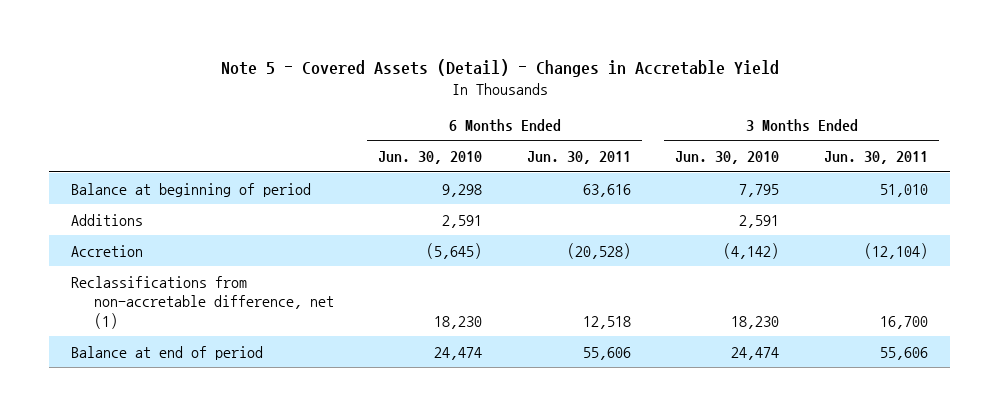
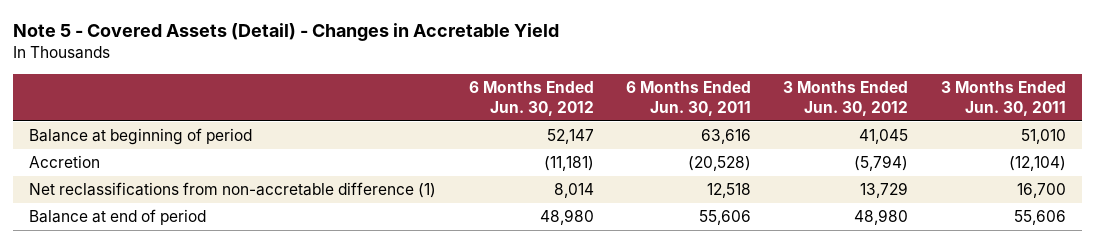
[378,151,483,165] Jun. 30, 2010 -> none
[675,151,780,165] Jun. 30, 2010 -> none
none -> [468,81,594,116] 6 Months Ended Jun. 30, 2012
none -> [783,81,909,116] 3 Months Ended Jun. 30, 2012
[71,213,144,226] Additions -> none
[71,275,334,329] Reclassifications from non-accretable difference, net (1) -> [29,182,437,199] Net reclassifications from non-accretable difference (1)

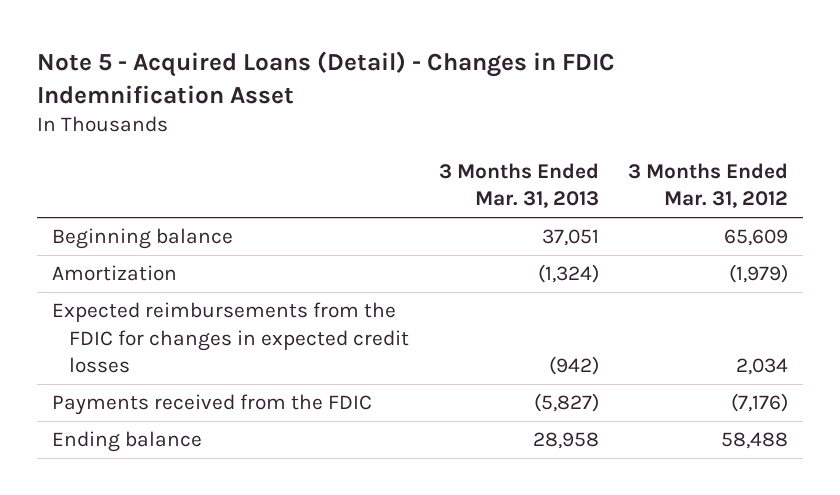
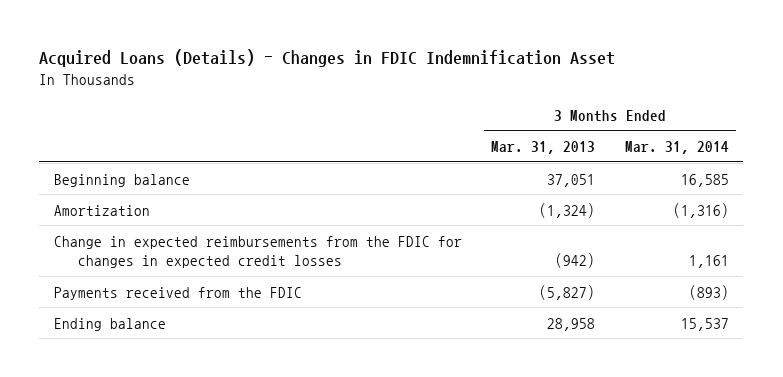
[37,50,616,104] Note 5 - Acquired Loans (Detail) - Changes in FDIC Indemnification Asset -> [39,49,616,68] Acquired Loans (Details) - Changes in FDIC Indemnification Asset
[628,162,789,209] 3 Months Ended Mar. 31, 2012 -> none
none -> [624,140,729,154] Mar. 31, 2014
[52,302,409,374] Expected reimbursements from the FDIC for changes in expected credit losses -> [54,235,463,269] Change in expected reimbursements from the FDIC for changes in expected credit losses

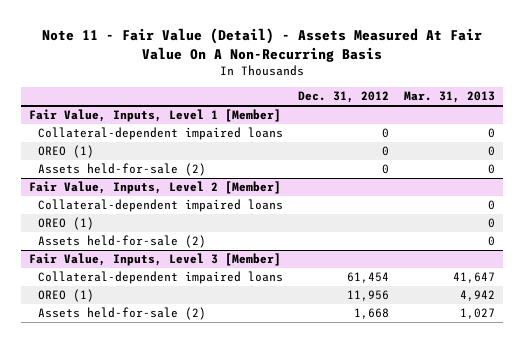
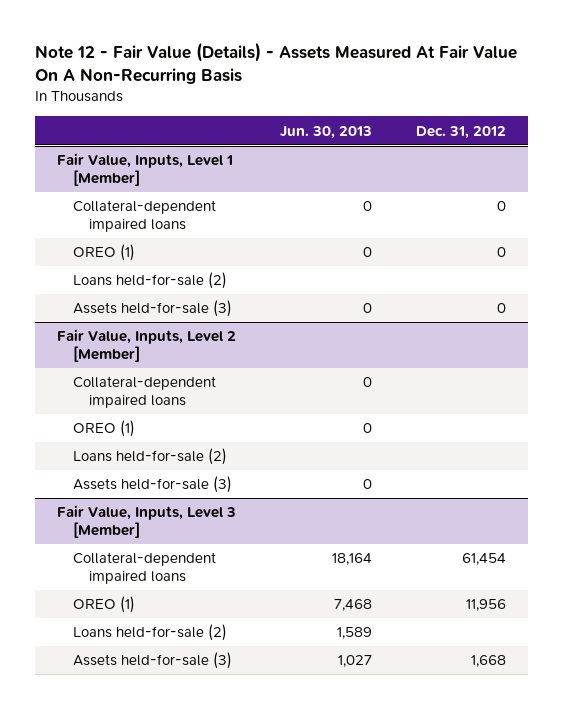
[42,28,483,62] Note 11 - Fair Value (Detail) - Assets Measured At Fair Value On A Non-Recurring Basis -> [34,41,517,85] Note 12 - Fair Value (Details) - Assets Measured At Fair Value On A Non-Recurring Basis
[404,91,496,104] Mar. 31, 2013 -> none
none -> [279,125,372,139] Jun. 30, 2013
none -> [73,272,228,290] Loans held-for-sale (2)
[37,163,206,177] Assets held-for-sale (2) -> [73,300,233,318] Assets held-for-sale (3)
none -> [73,448,228,466] Loans held-for-sale (2)
[37,235,206,249] Assets held-for-sale (2) -> [73,476,233,494] Assets held-for-sale (3)
none -> [73,624,228,642] Loans held-for-sale (2)
[37,307,206,321] Assets held-for-sale (2) -> [73,652,233,670] Assets held-for-sale (3)

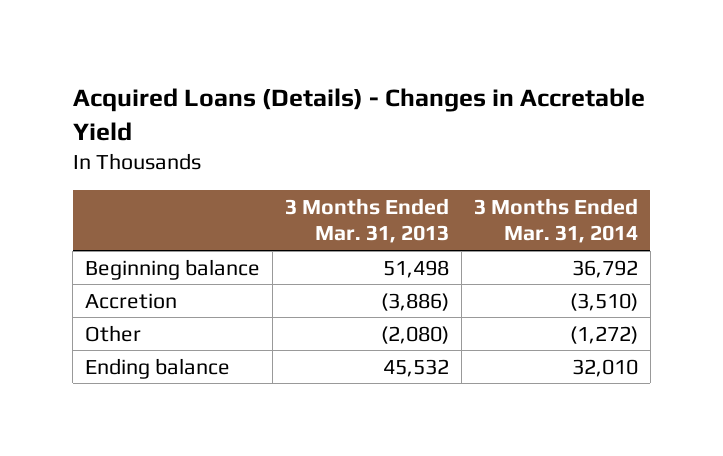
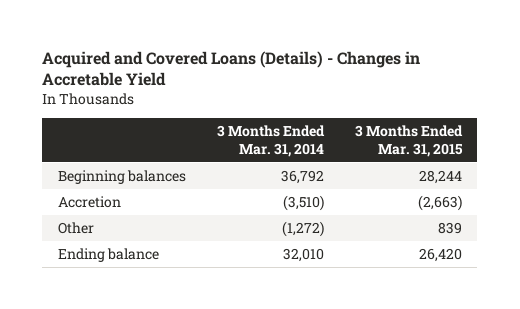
[72,88,645,141] Acquired Loans (Details) - Changes in Accretable Yield -> [42,50,421,87] Acquired and Covered Loans (Details) - Changes in Accretable Yield
[284,198,449,244] 3 Months Ended Mar. 31, 2013 -> none
none -> [354,125,463,157] 3 Months Ended Mar. 31, 2015
[84,258,260,280] Beginning balance -> [57,170,186,185] Beginning balances

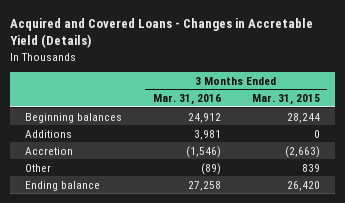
[42,50,421,87] Acquired and Covered Loans (Details) - Changes in Accretable Yield -> [10,17,314,49] Acquired and Covered Loans - Changes in Accretable Yield (Details)
[216,125,325,157] 3 Months Ended Mar. 31, 2014 -> none
none -> [152,93,221,105] Mar. 31, 2016
none -> [25,129,73,138] Additions

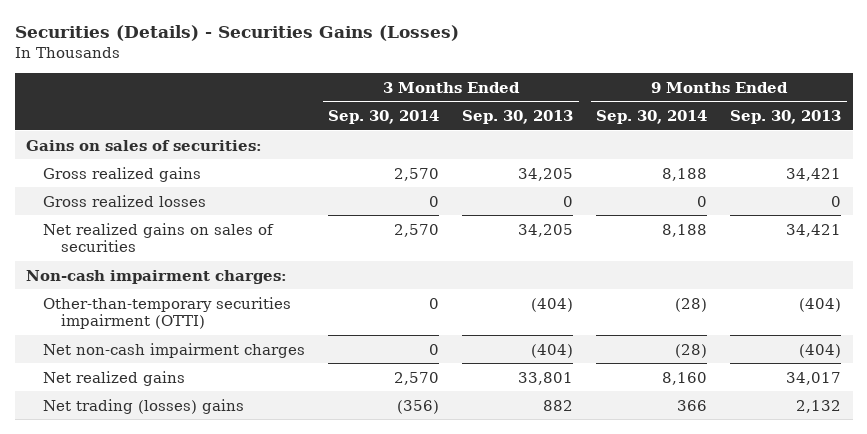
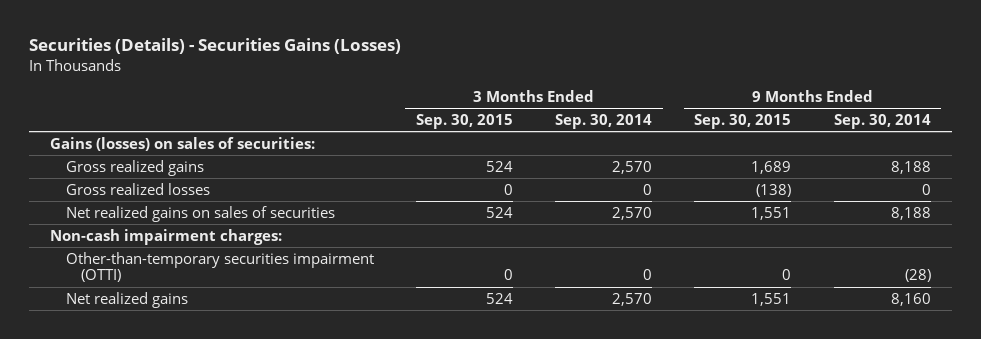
[462,110,574,125] Sep. 30, 2013 -> none
[730,110,842,125] Sep. 30, 2013 -> none
none -> [416,113,514,129] Sep. 30, 2015
none -> [694,113,792,129] Sep. 30, 2015
[26,139,263,151] Gains on sales of securities: -> [50,136,316,151] Gains (losses) on sales of securities:
[43,342,306,358] Net non-cash impairment charges -> none
[43,398,245,414] Net trading (losses) gains -> none

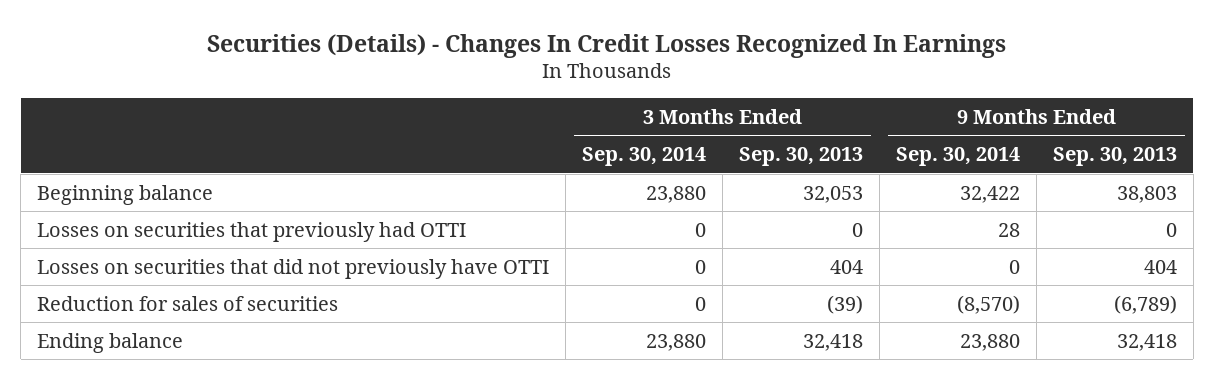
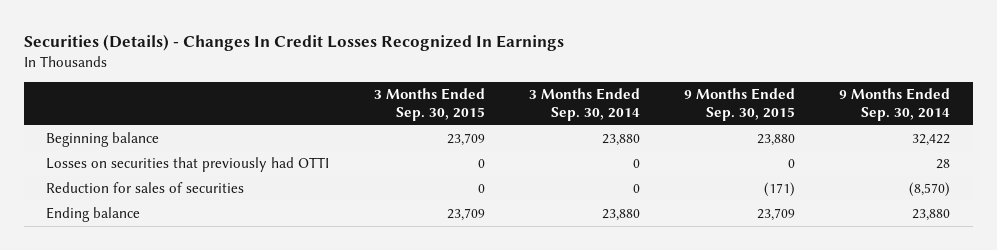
[739,147,864,167] Sep. 30, 2013 -> none
[1052,147,1177,167] Sep. 30, 2013 -> none
none -> [373,88,485,122] 3 Months Ended Sep. 30, 2015
none -> [684,88,796,122] 9 Months Ended Sep. 30, 2015
[37,258,550,279] Losses on securities that did not previously have OTTI -> none

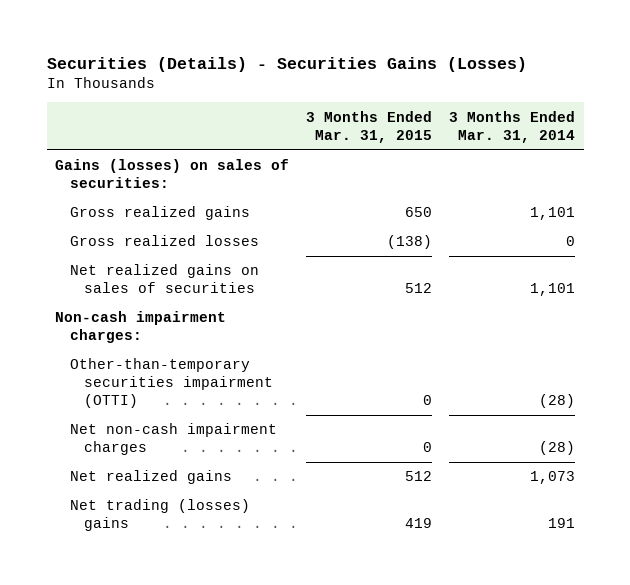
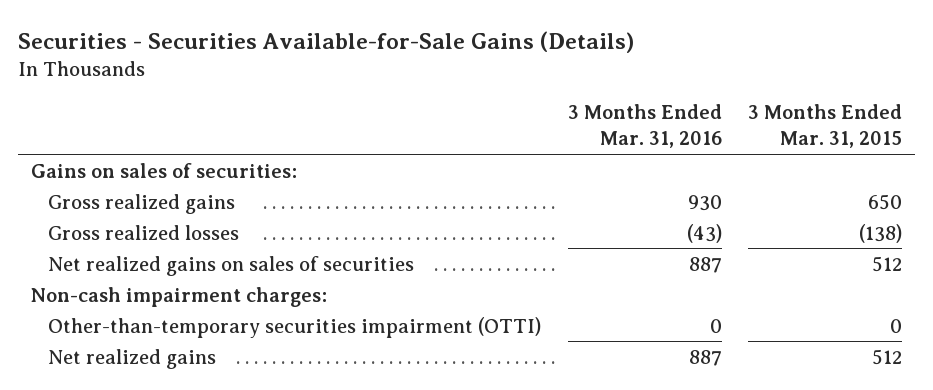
[46,56,527,72] Securities (Details) - Securities Gains (Losses) -> [18,31,635,54] Securities - Securities Available-for-Sale Gains (Details)
[449,110,576,143] 3 Months Ended Mar. 31, 2014 -> none
none -> [567,104,722,149] 3 Months Ended Mar. 31, 2016
[55,159,290,189] Gains (losses) on sales of securities: -> [31,162,298,178] Gains on sales of securities:
[69,423,277,456] Net non-cash impairment charges -> none
[69,499,250,532] Net trading (losses) gains -> none

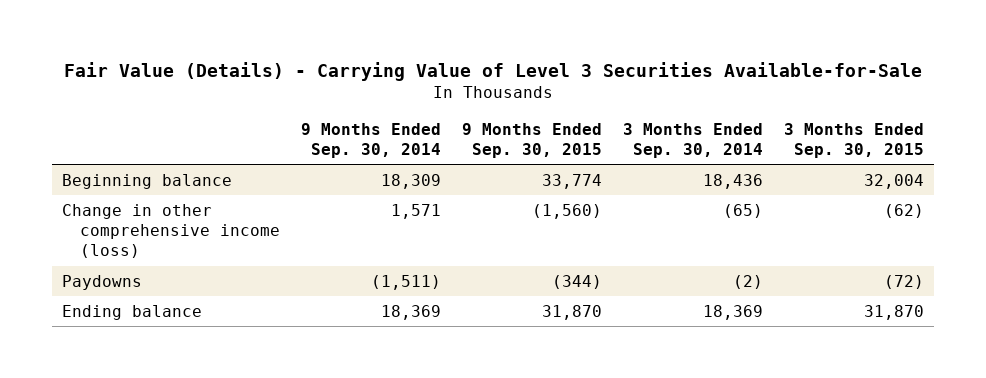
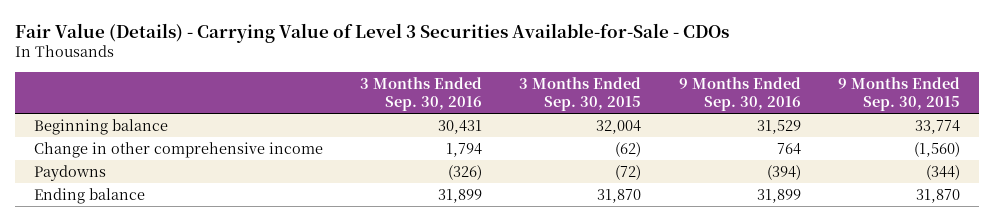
[63,61,922,81] Fair Value (Details) - Carrying Value of Level 3 Securities Available-for-Sale -> [14,22,729,43] Fair Value (Details) - Carrying Value of Level 3 Securities Available-for-Sale - CDOs
[301,122,442,158] 9 Months Ended Sep. 30, 2014 -> none
[622,122,763,158] 3 Months Ended Sep. 30, 2014 -> none
none -> [360,76,483,111] 3 Months Ended Sep. 30, 2016
none -> [678,76,801,111] 9 Months Ended Sep. 30, 2016
[62,203,281,259] Change in other comprehensive income (loss) -> [33,141,323,158] Change in other comprehensive income

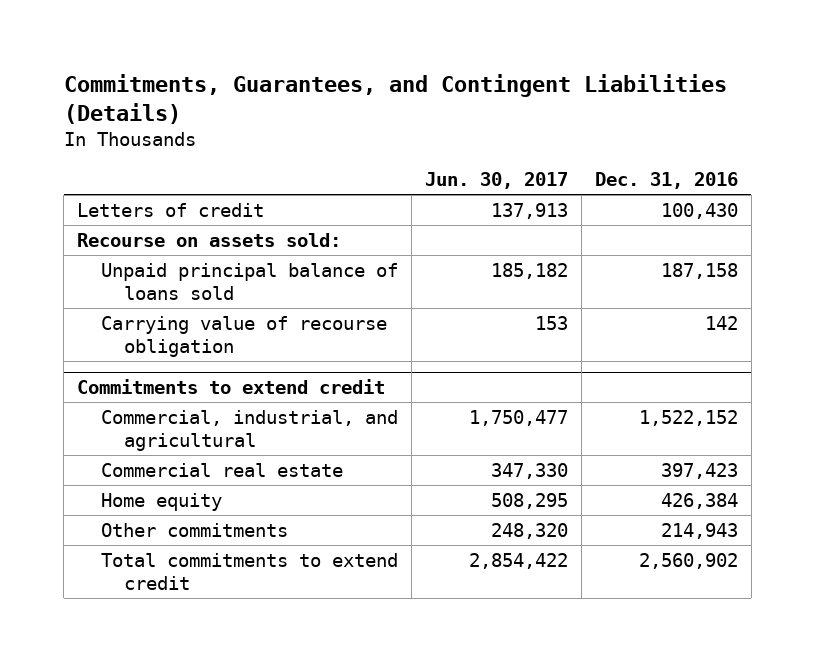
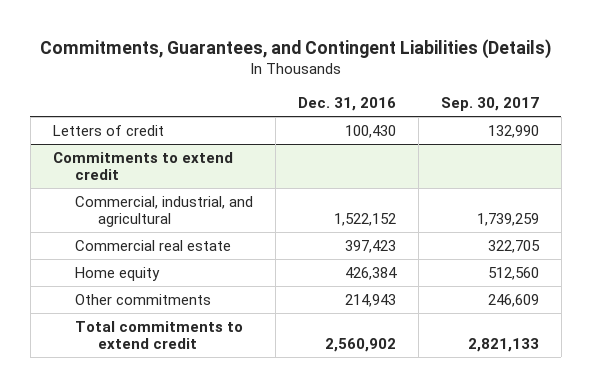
[424,172,568,190] Jun. 30, 2017 -> none
none -> [440,97,539,112] Sep. 30, 2017
[77,232,342,247] Recourse on assets sold: -> none
[100,262,398,301] Unpaid principal balance of loans sold -> none
[100,315,387,358] Carrying value of recourse obligation -> none

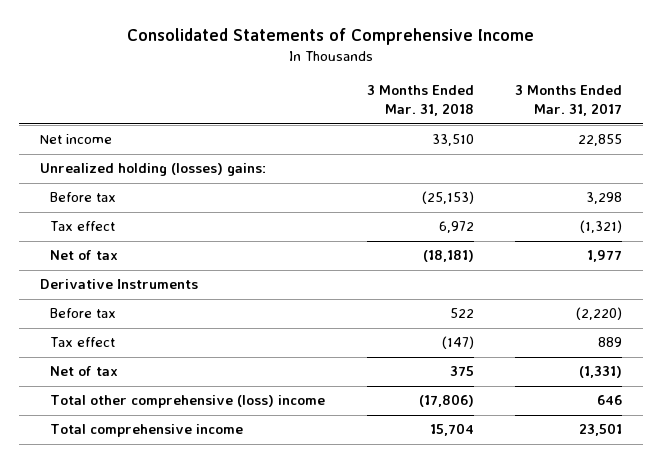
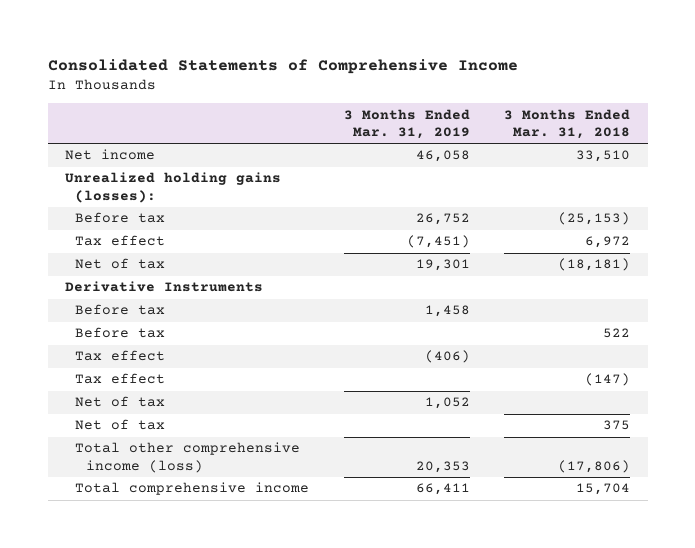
[515,85,623,117] 3 Months Ended Mar. 31, 2017 -> none
none -> [343,108,470,140] 3 Months Ended Mar. 31, 2019
[39,163,266,177] Unrealized holding (losses) gains: -> [64,172,281,203] Unrealized holding gains (losses):
none -> [75,304,166,316] Before tax
none -> [75,350,166,362] Tax effect
none -> [75,396,166,408] Net of tax
[50,395,326,409] Total other comprehensive (loss) income -> [75,442,301,473] Total other comprehensive income (loss)

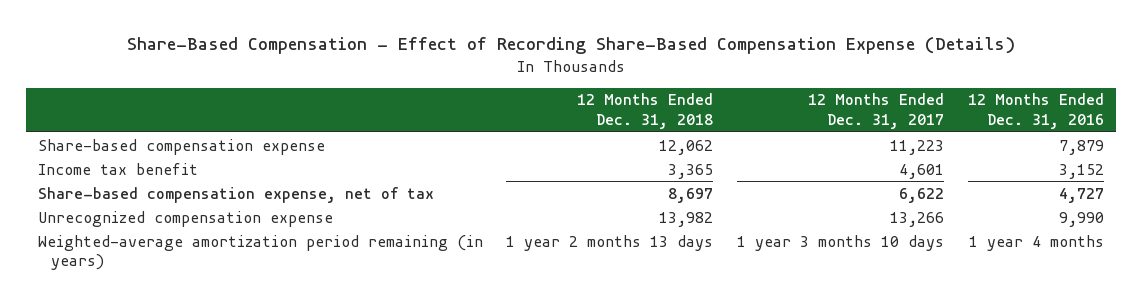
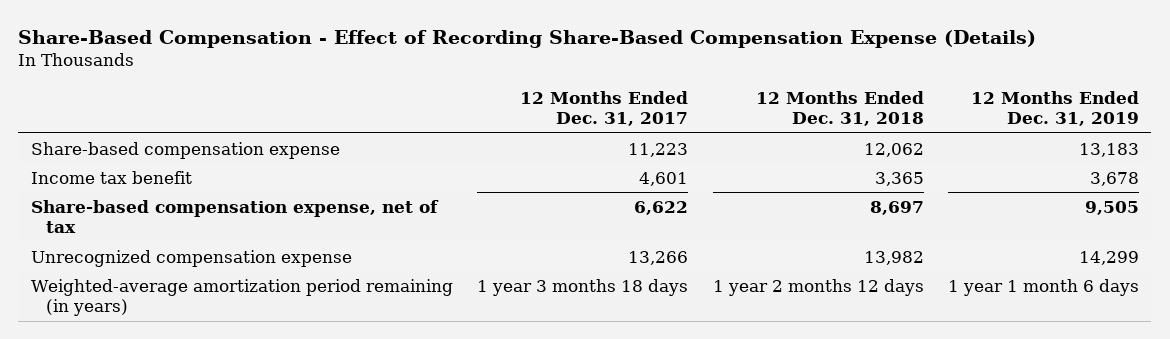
[967,93,1104,129] 12 Months Ended Dec. 31, 2016 -> none
none -> [971,90,1140,127] 12 Months Ended Dec. 31, 2019
[506,234,714,251] 1 year 2 months 13 days -> [712,278,924,296] 1 year 2 months 12 days
[737,234,945,251] 1 year 3 months 10 days -> [477,278,689,296] 1 year 3 months 18 days

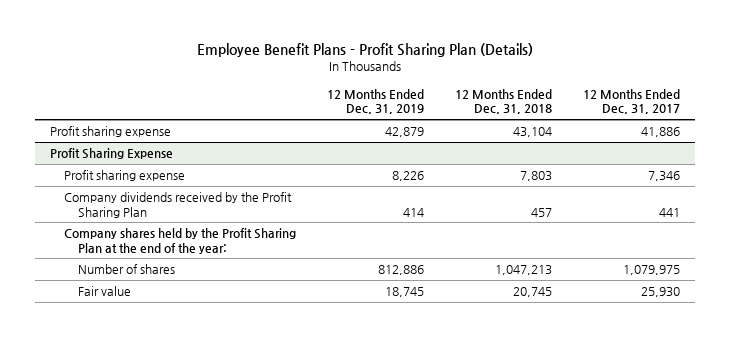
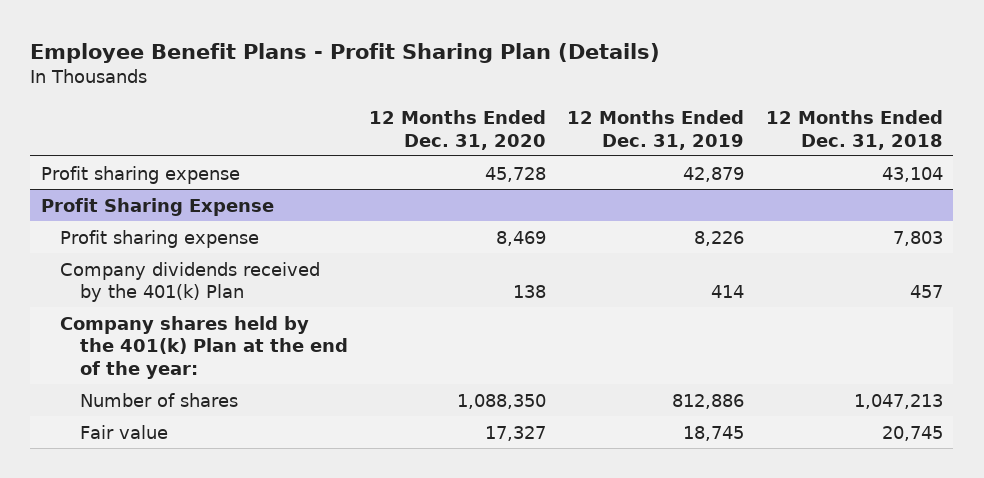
[582,89,680,115] 12 Months Ended Dec. 31, 2017 -> none
none -> [368,109,546,150] 12 Months Ended Dec. 31, 2020
[64,192,293,218] Company dividends received by the Profit Sharing Plan -> [60,261,321,303] Company dividends received by the 401(k) Plan
[64,228,297,254] Company shares held by the Profit Sharing Plan at the end of the year: -> [60,315,348,379] Company shares held by the 401(k) Plan at the end of the year:

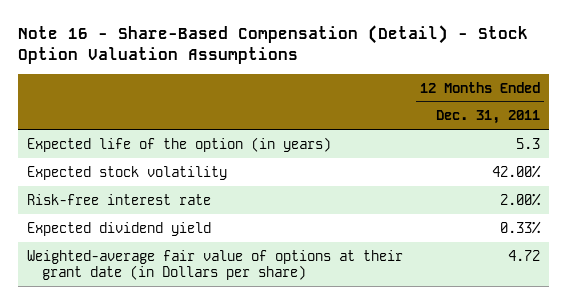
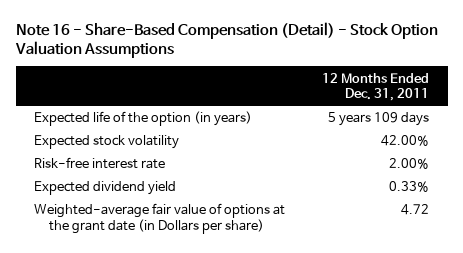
[516,137,541,149] 5.3 -> [328,112,430,127] 5 years 109 days
[26,249,403,281] Weighted-average fair value of options at their grant date (in Dollars per share) -> [34,203,286,234] Weighted-average fair value of options at the grant date (in Dollars per share)

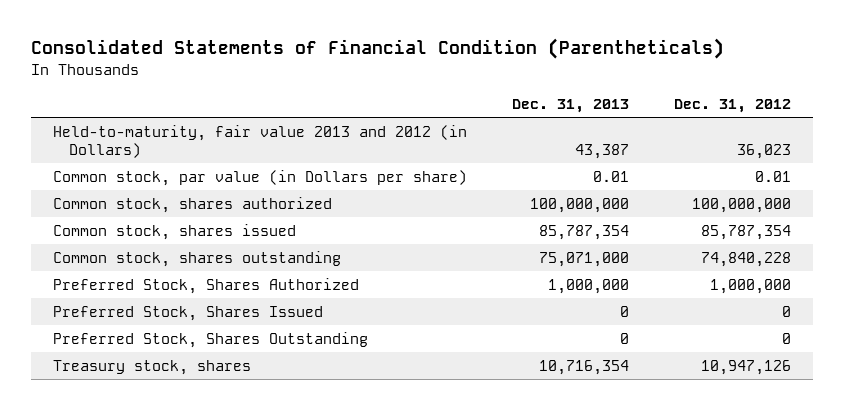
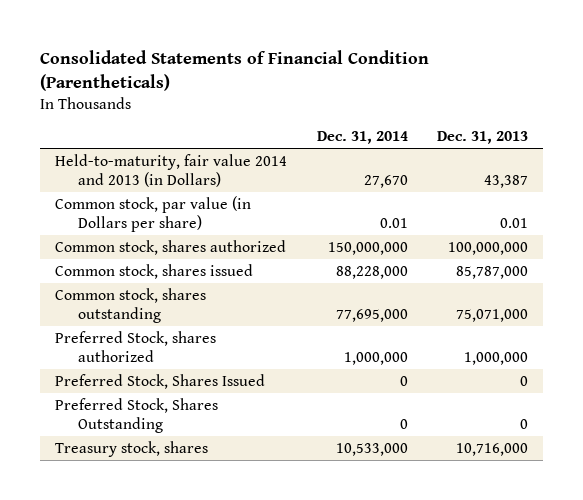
[673,98,791,113] Dec. 31, 2012 -> none
none -> [316,131,408,145] Dec. 31, 2014
[53,124,468,158] Held-to-maturity, fair value 2013 and 2012 (in Dollars) -> [54,153,287,187] Held-to-maturity, fair value 2014 and 2013 (in Dollars)
[538,224,629,240] 85,787,354 -> [456,265,529,279] 85,787,000
[53,277,360,294] Preferred Stock, Shares Authorized -> [54,330,216,362] Preferred Stock, shares authorized
[538,359,629,375] 10,716,354 -> [456,442,529,456] 10,716,000

